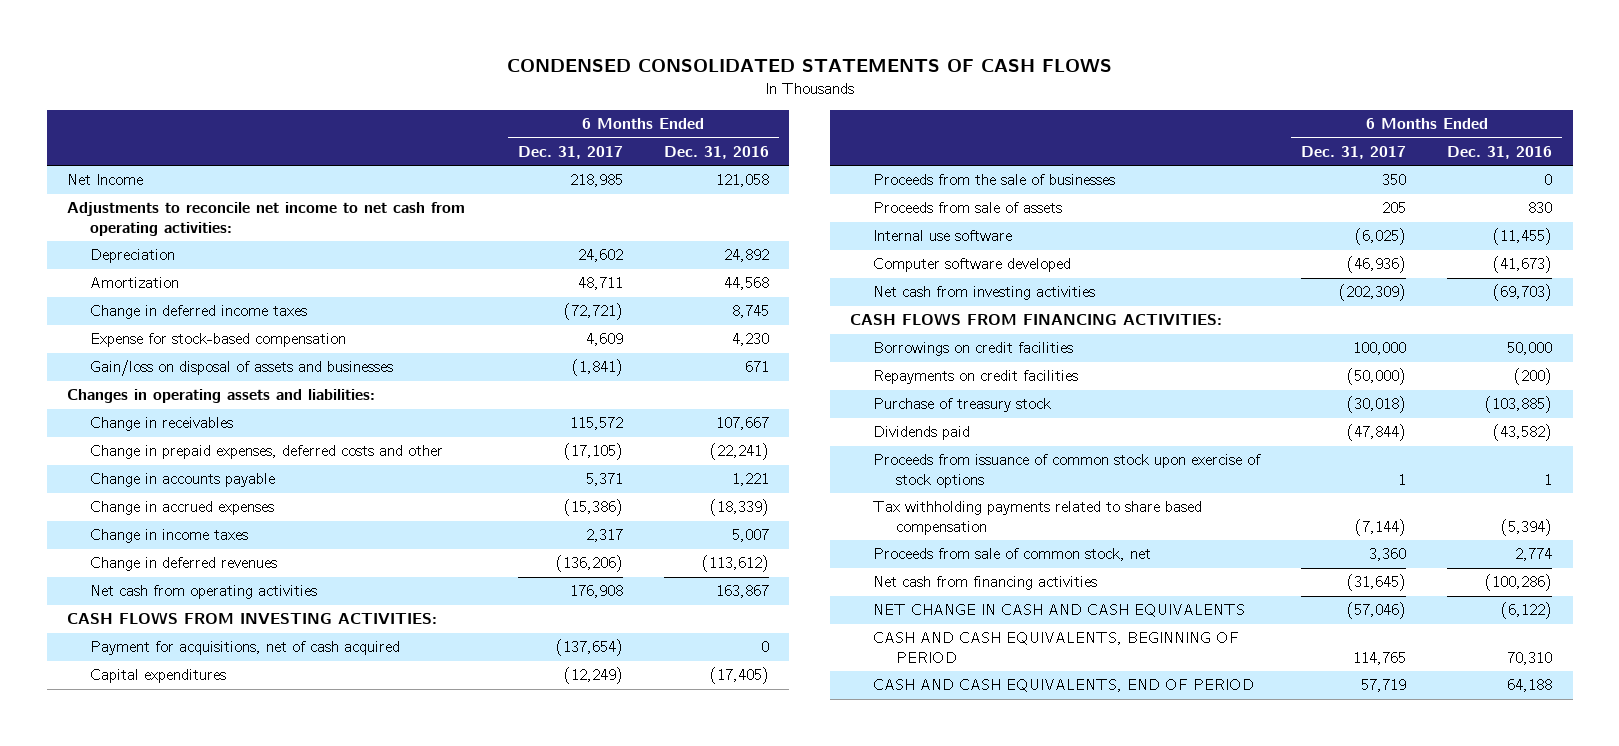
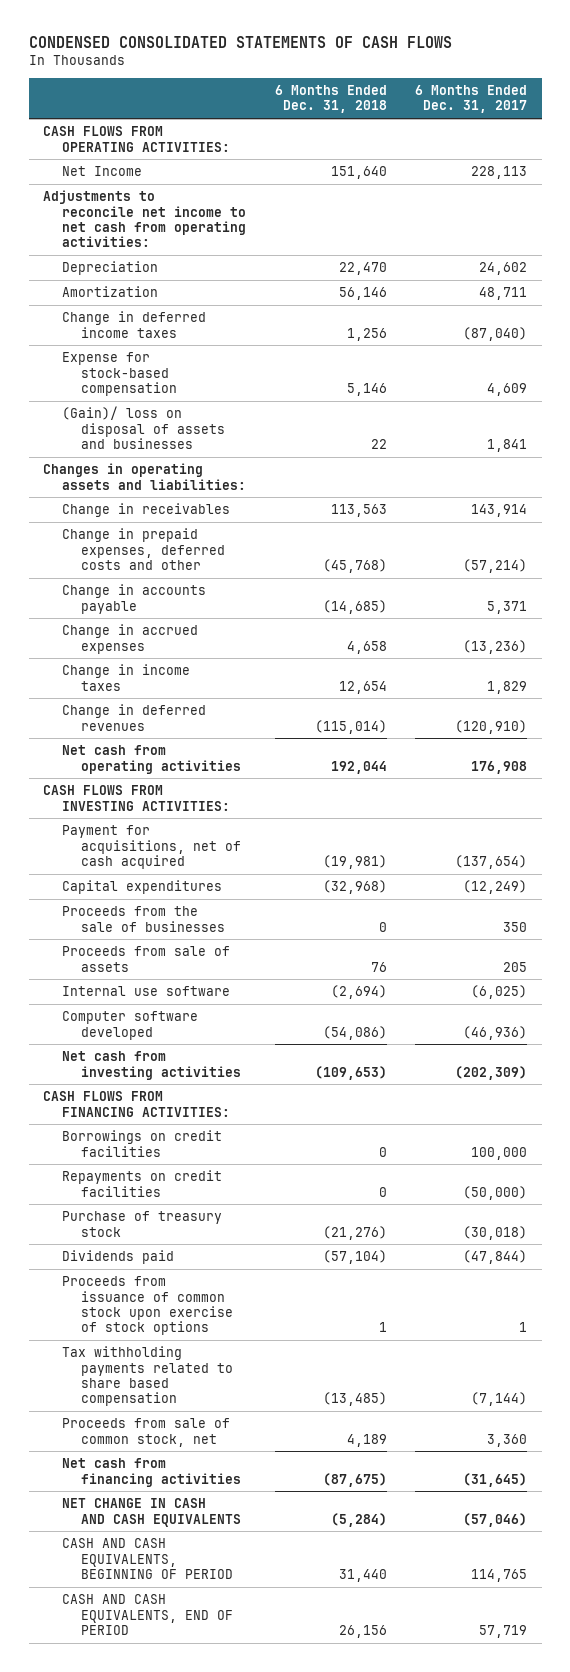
[663,145,769,159] Dec. 31, 2016 -> none
none -> [274,84,387,114] 6 Months Ended Dec. 31, 2018
none -> [43,126,230,152] CASH FLOWS FROM OPERATING ACTIVITIES:
[569,174,623,188] 218,985 -> [471,166,528,180] 228,113
[563,303,623,321] (72,721) -> [463,326,528,341] (87,040)
[89,360,393,377] Gain/loss on disposal of assets and businesses -> [61,406,225,449] (Gain)/ loss on disposal of assets and businesses
[571,359,623,377] (1,841) -> [487,438,528,452] 1,841
[569,417,623,431] 115,572 -> [471,504,528,518] 143,914
[563,443,623,461] (17,105) -> [463,558,528,573] (57,214)
[563,499,623,517] (15,386) -> [463,639,528,654] (13,236)
[585,529,623,543] 2,317 -> [487,680,528,694] 1,829
[555,555,623,573] (136,206) -> [455,719,528,734] (120,910)

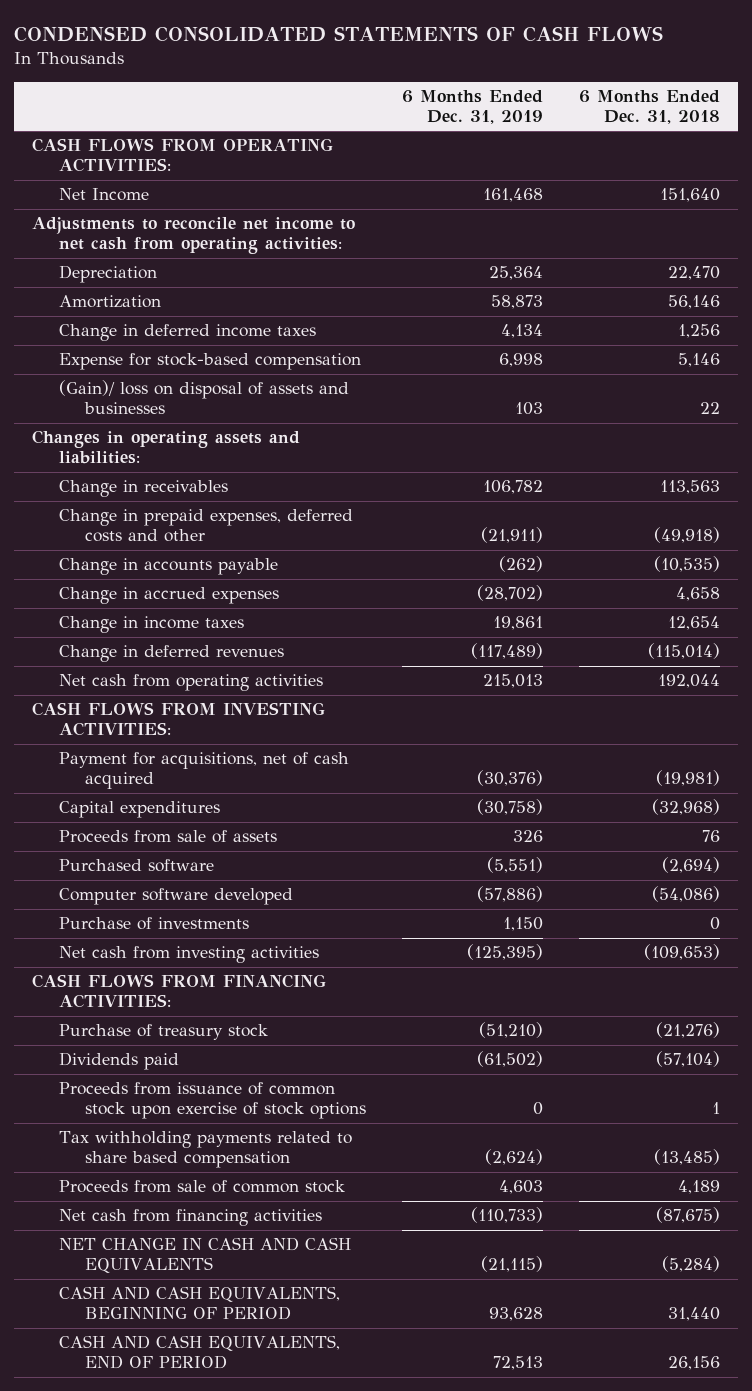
[415,84,528,114] 6 Months Ended Dec. 31, 2017 -> none
none -> [402,89,544,125] 6 Months Ended Dec. 31, 2019
[322,558,387,573] (45,768) -> [653,527,720,544] (49,918)
[322,599,387,614] (14,685) -> [653,556,720,573] (10,535)
[61,906,225,932] Proceeds from the sale of businesses -> none
[61,986,230,997] Internal use software -> [58,859,214,873] Purchased software
none -> [58,917,249,931] Purchase of investments
[61,1130,222,1157] Borrowings on credit facilities -> none
[61,1170,222,1197] Repayments on credit facilities -> none
[61,1418,230,1447] Proceeds from sale of common stock, net -> [58,1180,345,1194] Proceeds from sale of common stock

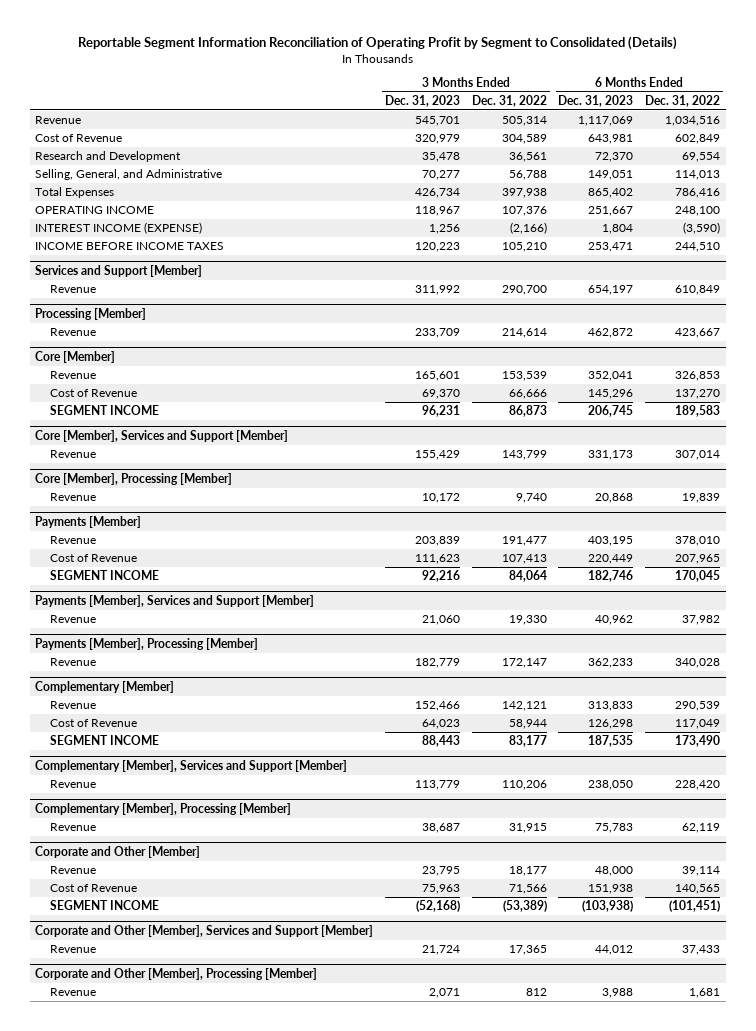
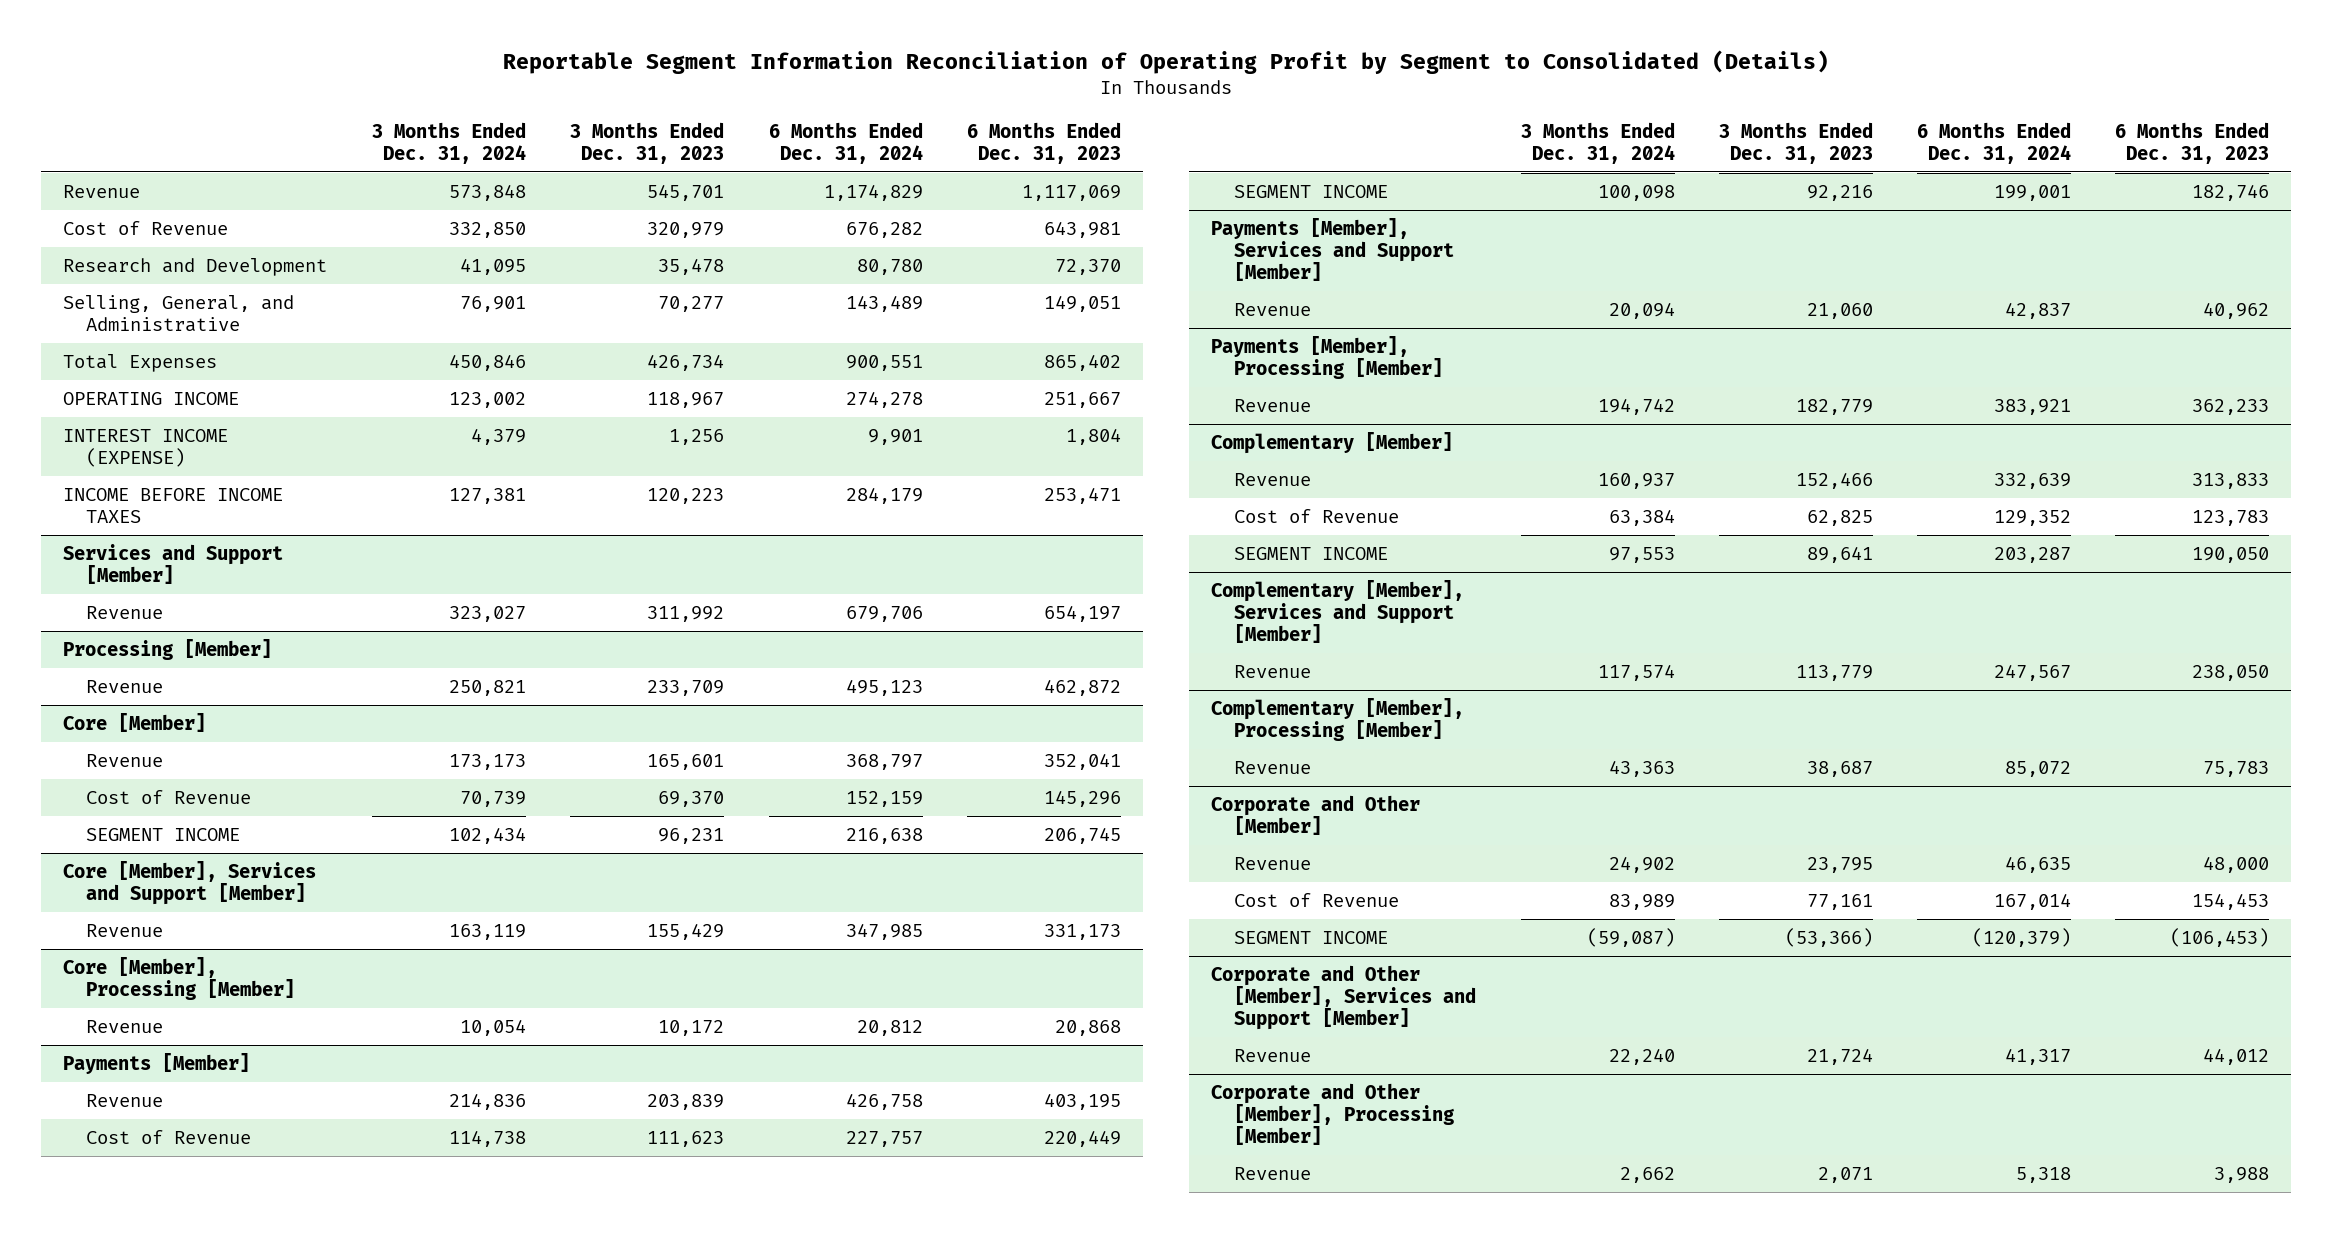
[471,94,547,107] Dec. 31, 2022 -> none
[645,94,721,107] Dec. 31, 2022 -> none
none -> [372,121,527,164] 3 Months Ended Dec. 31, 2024
none -> [768,121,923,164] 6 Months Ended Dec. 31, 2024
[422,719,461,730] 64,023 -> [1806,509,1873,526] 62,825
[588,719,634,730] 126,298 -> [2192,509,2270,526] 123,783
[422,735,461,748] 88,443 -> [1806,545,1873,563] 89,641
[588,735,634,748] 187,535 -> [2192,546,2270,563] 190,050
[422,884,461,895] 75,963 -> [1806,893,1873,910] 77,161
[588,884,634,895] 151,938 -> [2192,892,2270,910] 154,453
[416,900,461,913] (52,168) -> [1784,927,1873,947] (53,366)
[582,900,634,913] (103,938) -> [2170,927,2270,947] (106,453)

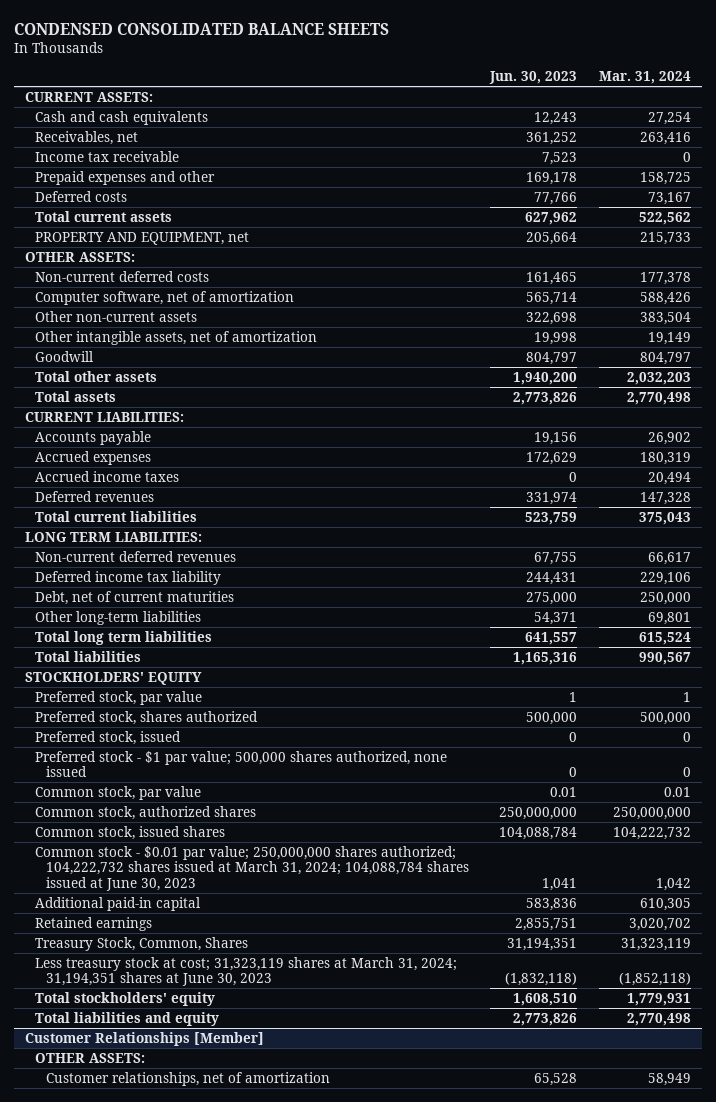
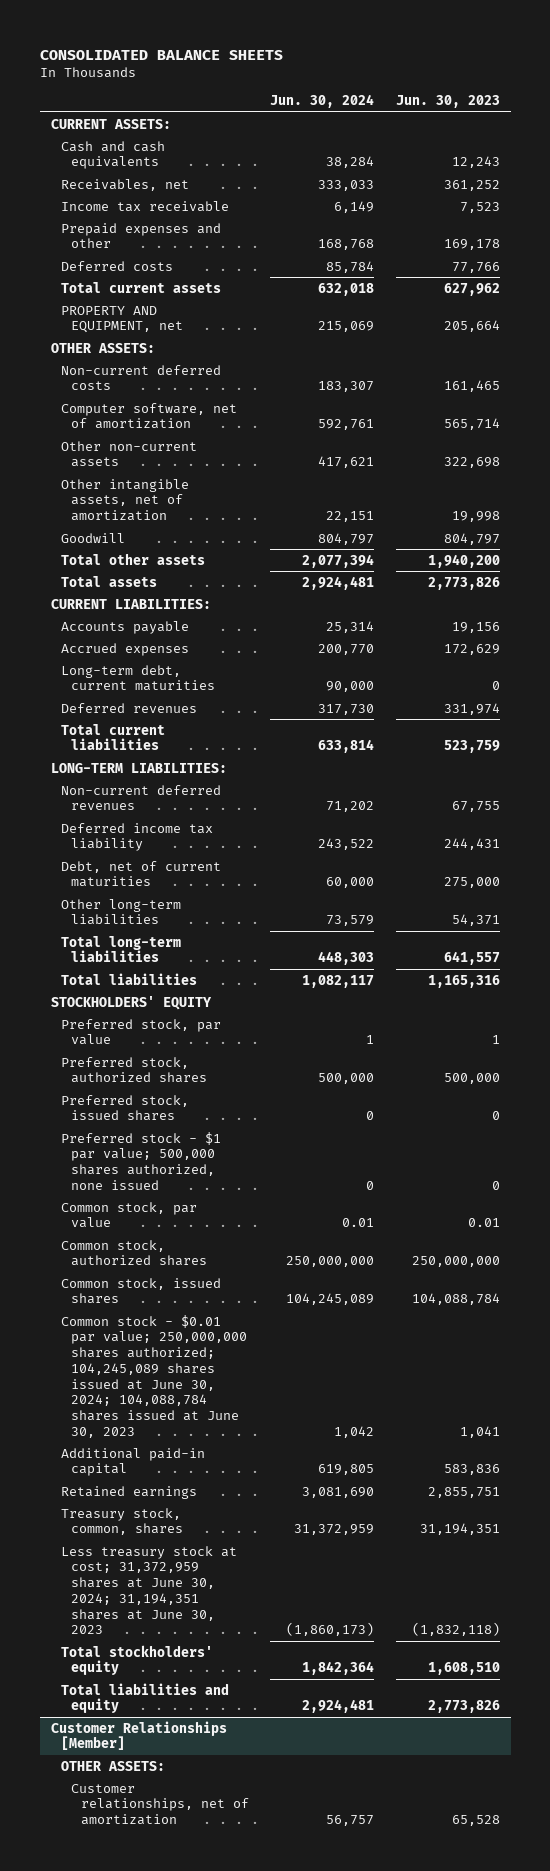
[14,23,390,36] CONDENSED CONSOLIDATED BALANCE SHEETS -> [39,49,283,60] CONSOLIDATED BALANCE SHEETS
[598,71,691,85] Mar. 31, 2024 -> none
none -> [270,94,375,109] Jun. 30, 2024
[35,470,180,482] Accrued income taxes -> none
none -> [60,664,215,692] Long-term debt, current maturities
[25,531,203,542] LONG TERM LIABILITIES: -> [50,762,227,773] LONG-TERM LIABILITIES:
[35,630,213,645] Total long term liabilities -> [60,935,181,963] Total long-term liabilities
[35,710,259,725] Preferred stock, shares authorized -> [60,1056,207,1084] Preferred stock, authorized shares
[35,730,182,745] Preferred stock, issued -> [60,1094,189,1122] Preferred stock, issued shares
[35,845,469,891] Common stock - $0.01 par value; 250,000,000 shares authorized; 104,222,732 shares issued at March 31, 2024; 104,088,784 shares issued at June 30, 2023 -> [60,1314,247,1438] Common stock - $0.01 par value; 250,000,000 shares authorized; 104,245,089 shares issued at June 30, 2024; 104,088,784 shares issued at June 30, 2023
[35,936,249,951] Treasury Stock, Common, Shares -> [60,1507,183,1536] Treasury stock, common, shares
[35,956,458,987] Less treasury stock at cost; 31,323,119 shares at March 31, 2024; 31,194,351 shares at June 30, 2023 -> [60,1545,237,1635] Less treasury stock at cost; 31,372,959 shares at June 30, 2024; 31,194,351 shares at June 30, 2023

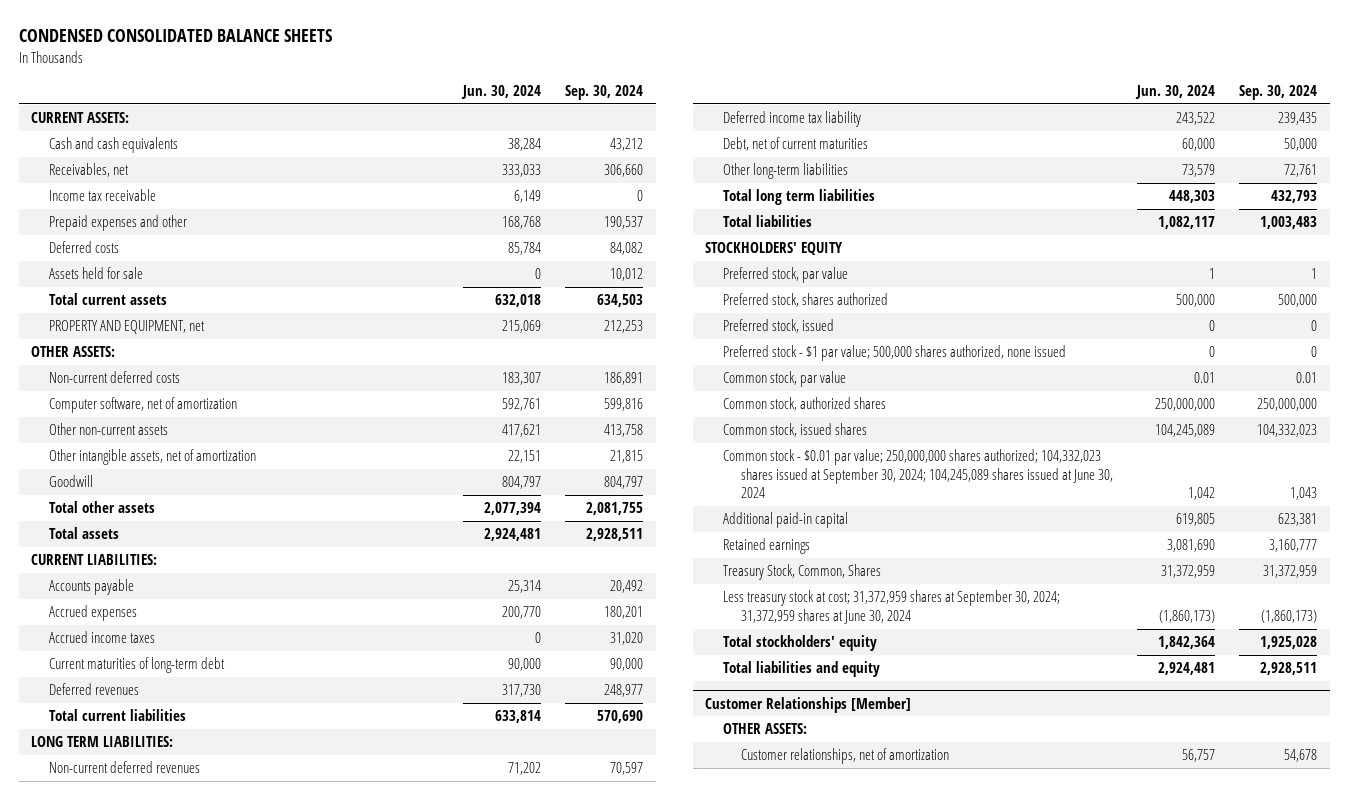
[39,49,283,60] CONSOLIDATED BALANCE SHEETS -> [19,29,333,43] CONDENSED CONSOLIDATED BALANCE SHEETS
[395,95,500,109] Jun. 30, 2023 -> none
none -> [565,85,644,101] Sep. 30, 2024
none -> [49,267,144,280] Assets held for sale
none -> [49,631,156,644] Accrued income taxes
[60,664,215,692] Long-term debt, current maturities -> [49,657,226,674] Current maturities of long-term debt
[50,762,227,773] LONG-TERM LIABILITIES: -> [31,736,174,748] LONG TERM LIABILITIES:
[60,935,181,963] Total long-term liabilities -> [723,189,876,206] Total long term liabilities
[60,1056,207,1084] Preferred stock, authorized shares -> [723,293,889,308] Preferred stock, shares authorized
[60,1094,189,1122] Preferred stock, issued shares -> [723,319,835,334] Preferred stock, issued
[60,1314,247,1438] Common stock - $0.01 par value; 250,000,000 shares authorized; 104,245,089 shares issued at June 30, 2024; 104,088,784 shares issued at June 30, 2023 -> [723,449,1113,499] Common stock - $0.01 par value; 250,000,000 shares authorized; 104,332,023 shares issued at September 30, 2024; 104,245,089 shares issued at June 30, 2024
[60,1507,183,1536] Treasury stock, common, shares -> [723,564,882,581] Treasury Stock, Common, Shares
[60,1545,237,1635] Less treasury stock at cost; 31,372,959 shares at June 30, 2024; 31,194,351 shares at June 30, 2023 -> [723,590,1061,624] Less treasury stock at cost; 31,372,959 shares at September 30, 2024; 31,372,959 shares at June 30, 2024

